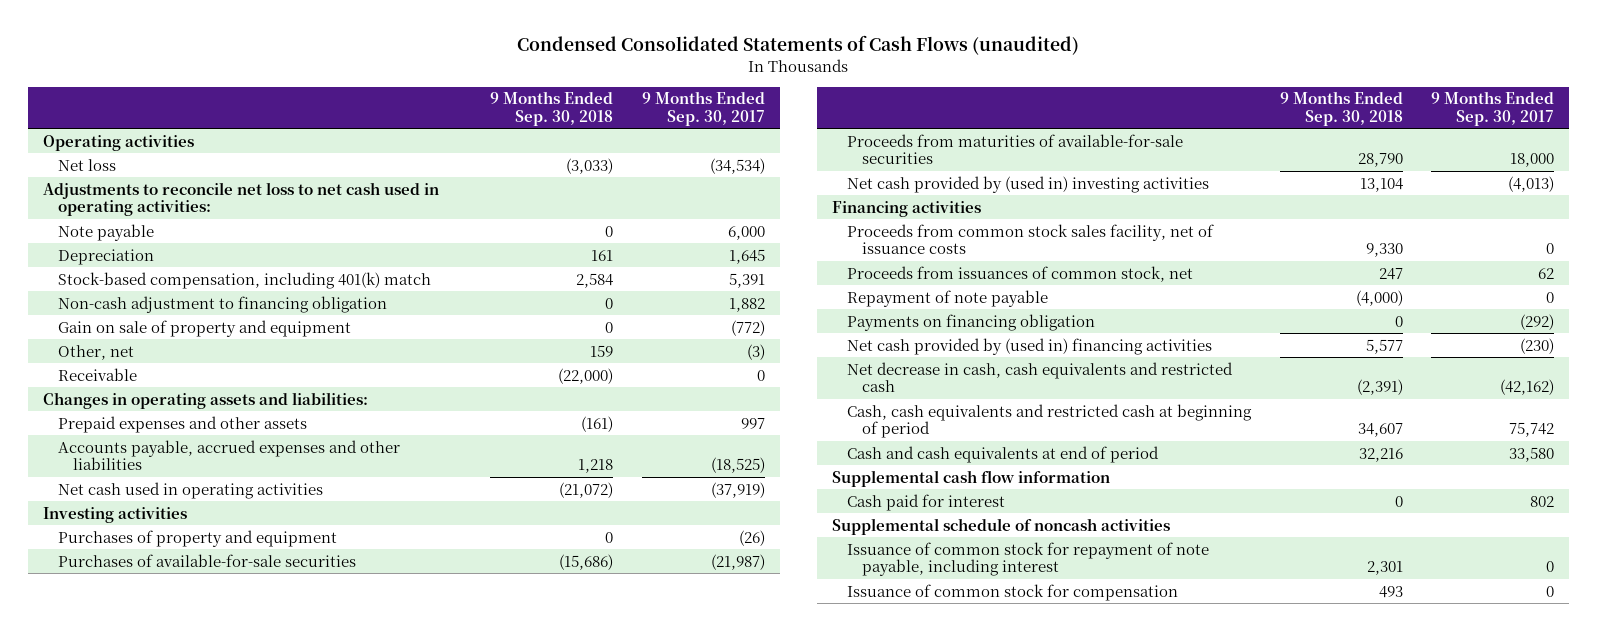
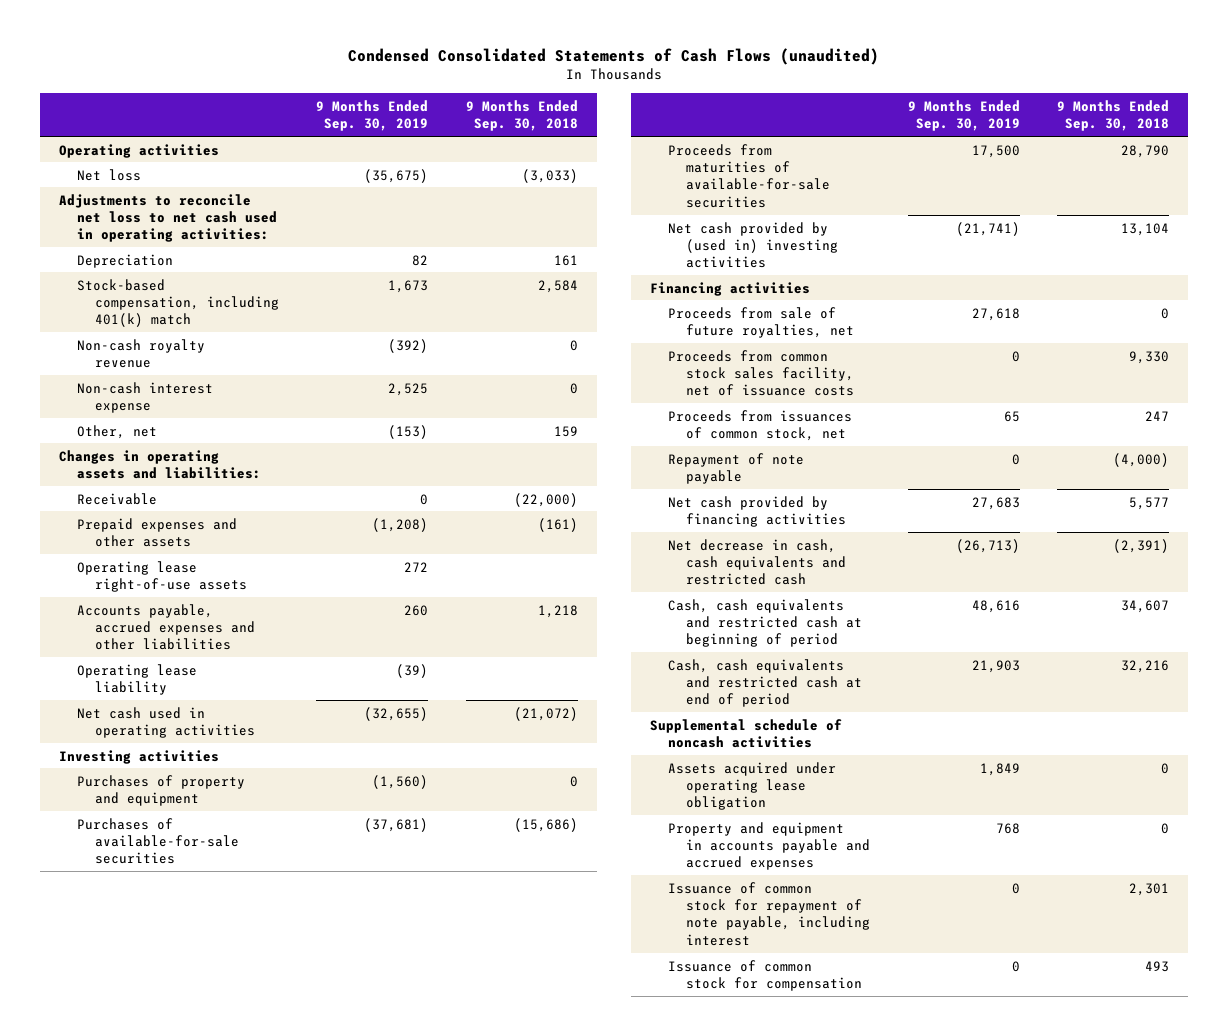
[642,91,766,126] 9 Months Ended Sep. 30, 2017 -> none
none -> [316,99,429,132] 9 Months Ended Sep. 30, 2019
[57,223,154,241] Note payable -> none
[57,295,387,313] Non-cash adjustment to financing obligation -> none
[57,319,351,337] Gain on sale of property and equipment -> none
none -> [76,338,205,368] Non-cash royalty revenue
none -> [76,381,213,413] Non-cash interest expense
[57,367,137,381] Receivable -> [76,492,157,505] Receivable
none -> [76,560,247,592] Operating lease right-of-use assets
none -> [76,663,197,695] Operating lease liability
none -> [667,306,855,338] Proceeds from sale of future royalties, net
[846,313,1095,331] Payments on financing obligation -> none
[846,337,1212,355] Net cash provided by (used in) financing activities -> [667,495,847,527] Net cash provided by financing activities
[831,469,1110,487] Supplemental cash flow information -> none
[846,493,1005,511] Cash paid for interest -> none
[846,445,1159,463] Cash and cash equivalents at end of period -> [667,658,863,708] Cash, cash equivalents and restricted cash at end of period
none -> [667,761,836,811] Assets acquired under operating lease obligation
none -> [667,821,871,871] Property and equipment in accounts payable and accrued expenses

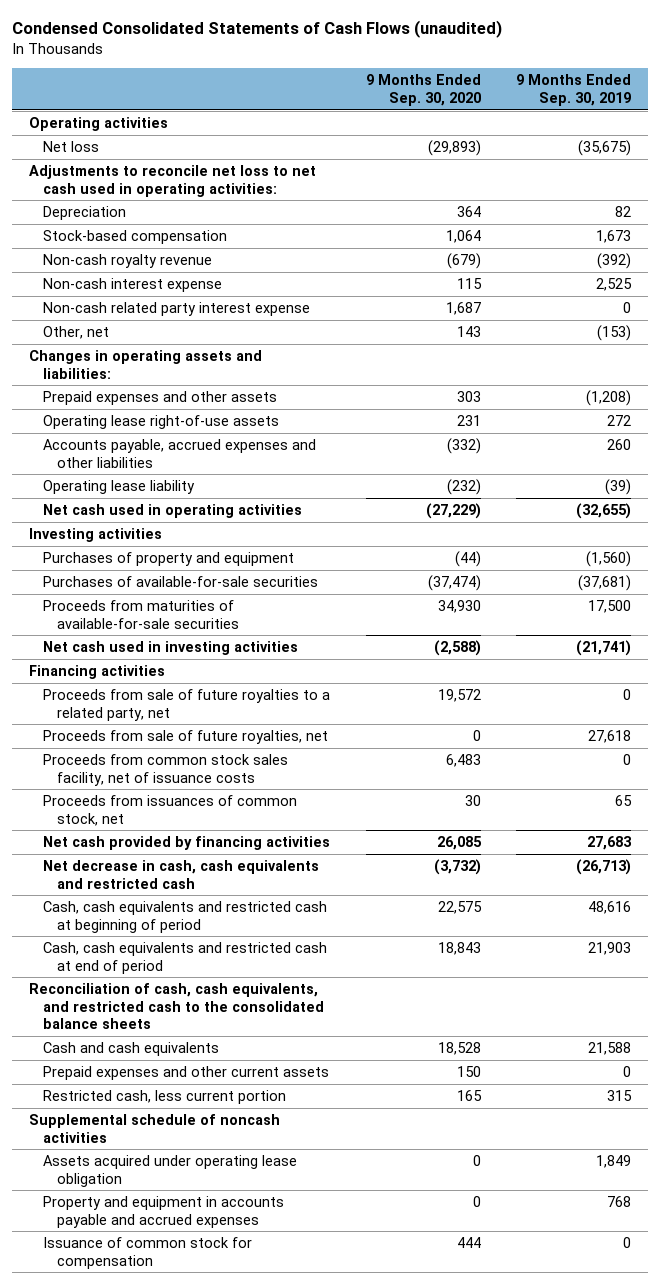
[466,99,579,132] 9 Months Ended Sep. 30, 2018 -> none
none -> [365,74,481,107] 9 Months Ended Sep. 30, 2020
[76,278,279,328] Stock-based compensation, including 401(k) match -> [43,229,228,244] Stock-based compensation
none -> [43,301,311,316] Non-cash related party interest expense
[76,492,157,505] Receivable -> none
[667,221,839,269] Net cash provided by (used in) investing activities -> [43,640,299,655] Net cash used in investing activities
none -> [43,688,331,721] Proceeds from sale of future royalties to a related party, net
[667,452,804,484] Repayment of note payable -> none
none -> [29,982,325,1030] Reconciliation of cash, cash equivalents, and restricted cash to the consolidated balance sheets
none -> [43,1041,220,1056] Cash and cash equivalents
none -> [43,1065,330,1080] Prepaid expenses and other current assets
none -> [43,1089,287,1104] Restricted cash, less current portion
[667,881,871,946] Issuance of common stock for repayment of note payable, including interest -> none

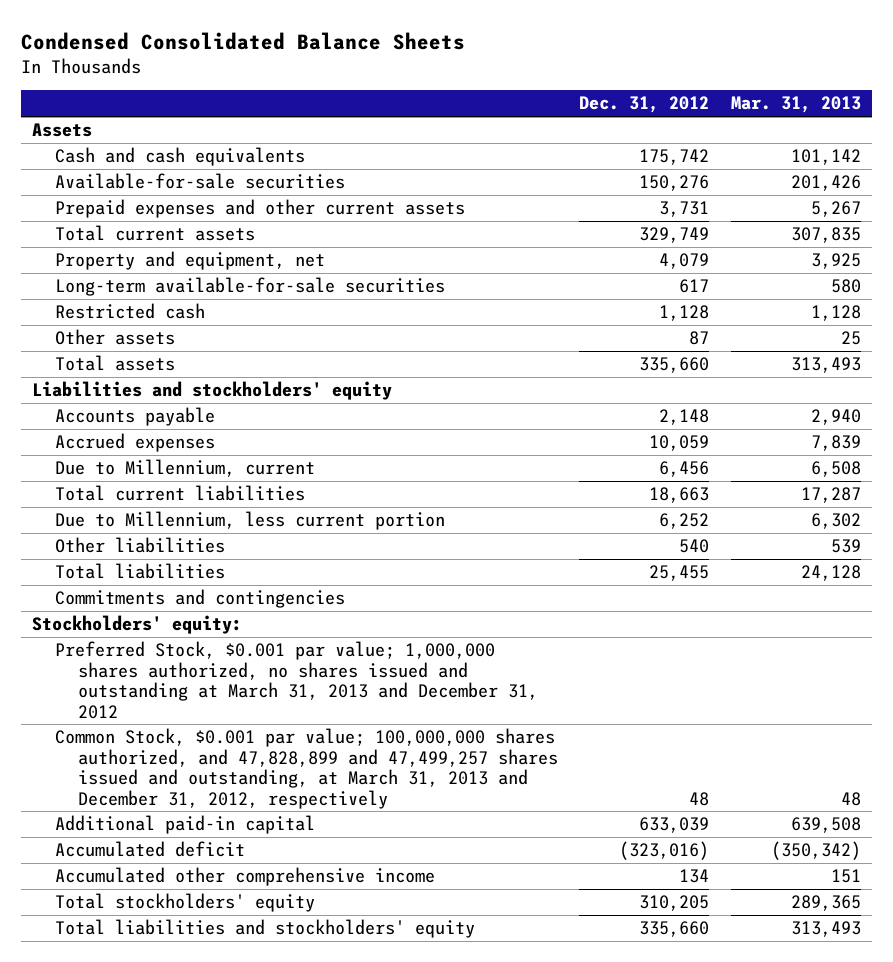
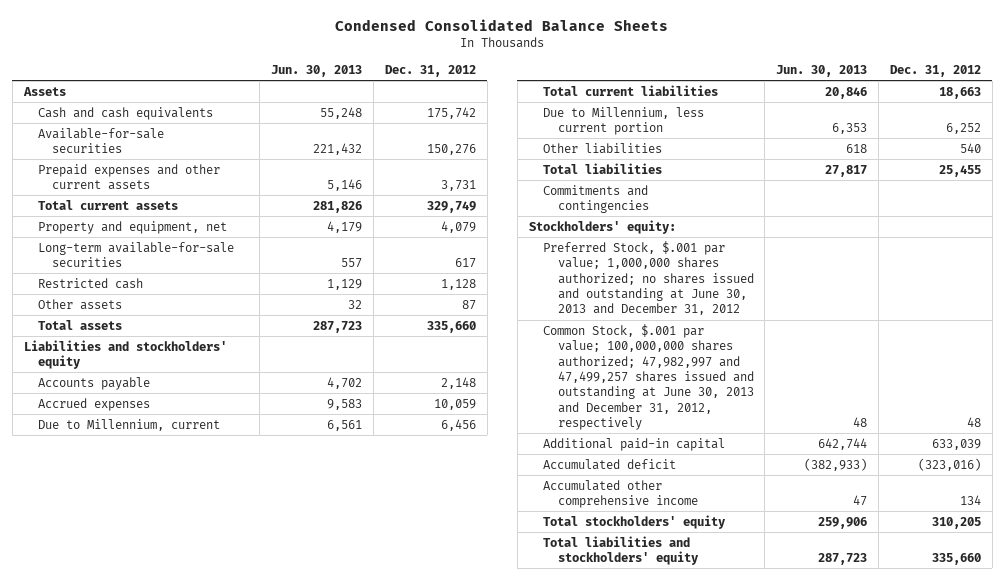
[730,96,861,114] Mar. 31, 2013 -> none
none -> [271,64,363,77] Jun. 30, 2013
[54,641,538,719] Preferred Stock, $0.001 par value; 1,000,000 shares authorized, no shares issued and outstanding at March 31, 2013 and December 31, 2012 -> [543,240,754,316] Preferred Stock, $.001 par value; 1,000,000 shares authorized; no shares issued and outstanding at June 30, 2013 and December 31, 2012
[54,728,558,809] Common Stock, $0.001 par value; 100,000,000 shares authorized, and 47,828,899 and 47,499,257 shares issued and outstanding, at March 31, 2013 and December 31, 2012, respectively -> [543,323,754,431] Common Stock, $.001 par value; 100,000,000 shares authorized; 47,982,997 and 47,499,257 shares issued and outstanding at June 30, 2013 and December 31, 2012, respectively

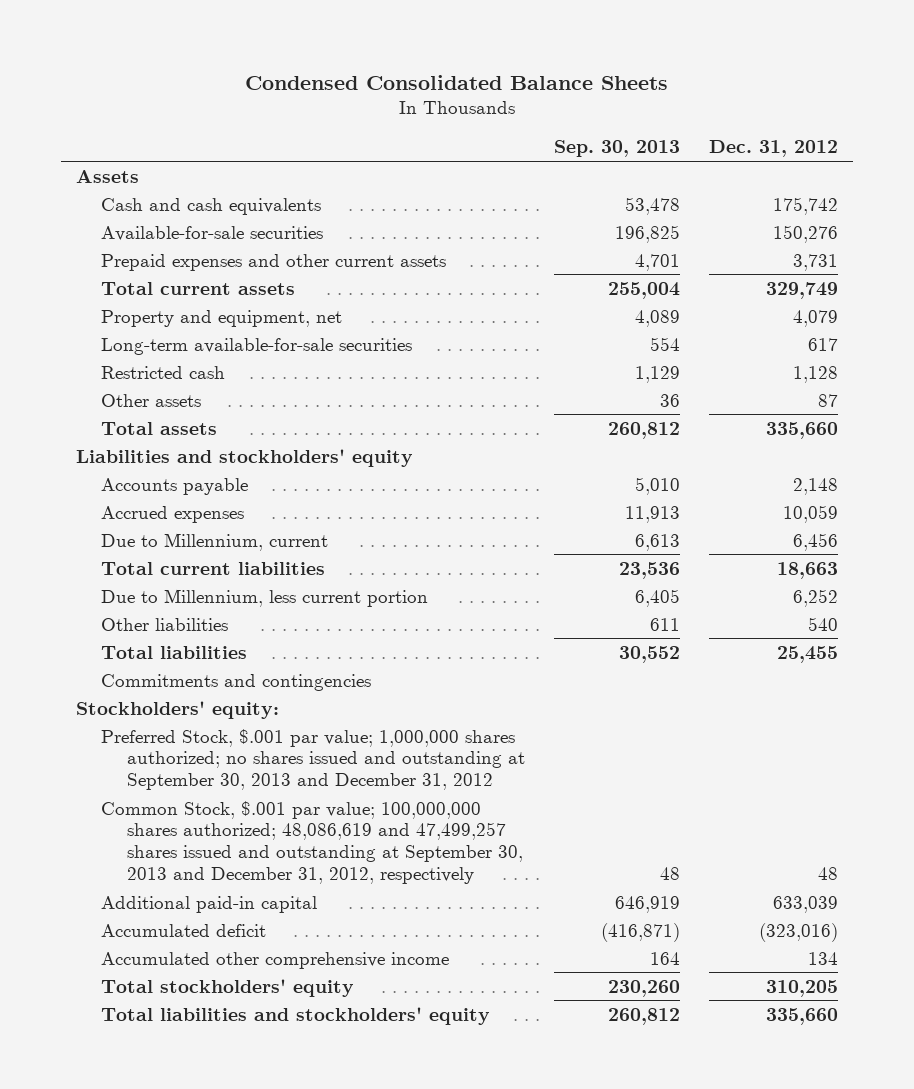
[271,64,363,77] Jun. 30, 2013 -> none
none -> [554,140,681,158] Sep. 30, 2013
[543,240,754,316] Preferred Stock, $.001 par value; 1,000,000 shares authorized; no shares issued and outstanding at June 30, 2013 and December 31, 2012 -> [101,728,526,791] Preferred Stock, $.001 par value; 1,000,000 shares authorized; no shares issued and outstanding at September 30, 2013 and December 31, 2012
[543,323,754,431] Common Stock, $.001 par value; 100,000,000 shares authorized; 47,982,997 and 47,499,257 shares issued and outstanding at June 30, 2013 and December 31, 2012, respectively -> [101,800,524,885] Common Stock, $.001 par value; 100,000,000 shares authorized; 48,086,619 and 47,499,257 shares issued and outstanding at September 30, 2013 and December 31, 2012, respectively

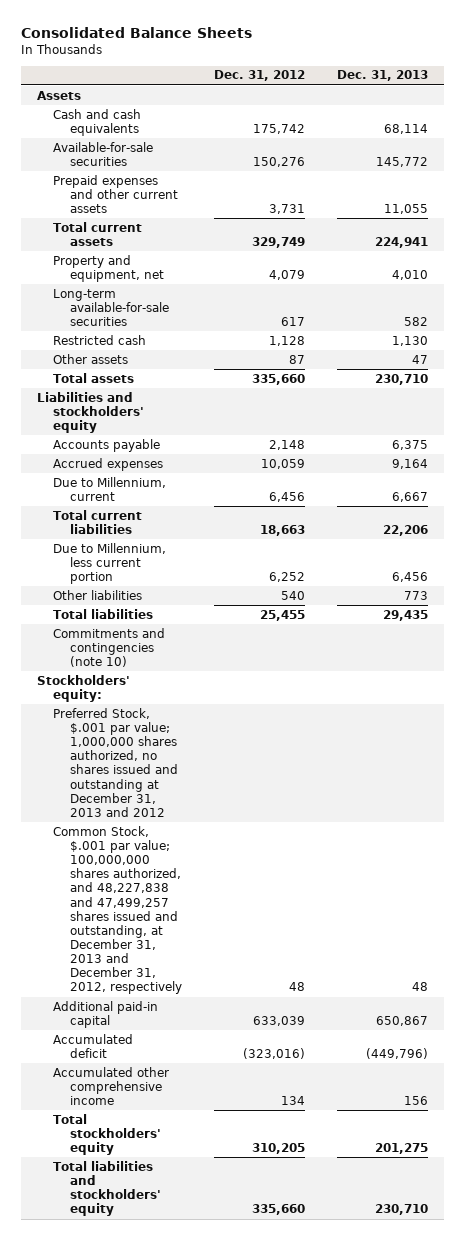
[244,74,668,90] Condensed Consolidated Balance Sheets -> [20,27,252,39] Consolidated Balance Sheets
[554,140,681,158] Sep. 30, 2013 -> none
none -> [337,70,429,82] Dec. 31, 2013
[101,673,372,691] Commitments and contingencies -> [53,627,166,668] Commitments and contingencies (note 10)
[101,728,526,791] Preferred Stock, $.001 par value; 1,000,000 shares authorized; no shares issued and outstanding at September 30, 2013 and December 31, 2012 -> [53,707,178,817] Preferred Stock, $.001 par value; 1,000,000 shares authorized, no shares issued and outstanding at December 31, 2013 and 2012
[101,800,524,885] Common Stock, $.001 par value; 100,000,000 shares authorized; 48,086,619 and 47,499,257 shares issued and outstanding at September 30, 2013 and December 31, 2012, respectively -> [53,825,182,995] Common Stock, $.001 par value; 100,000,000 shares authorized, and 48,227,838 and 47,499,257 shares issued and outstanding, at December 31, 2013 and December 31, 2012, respectively

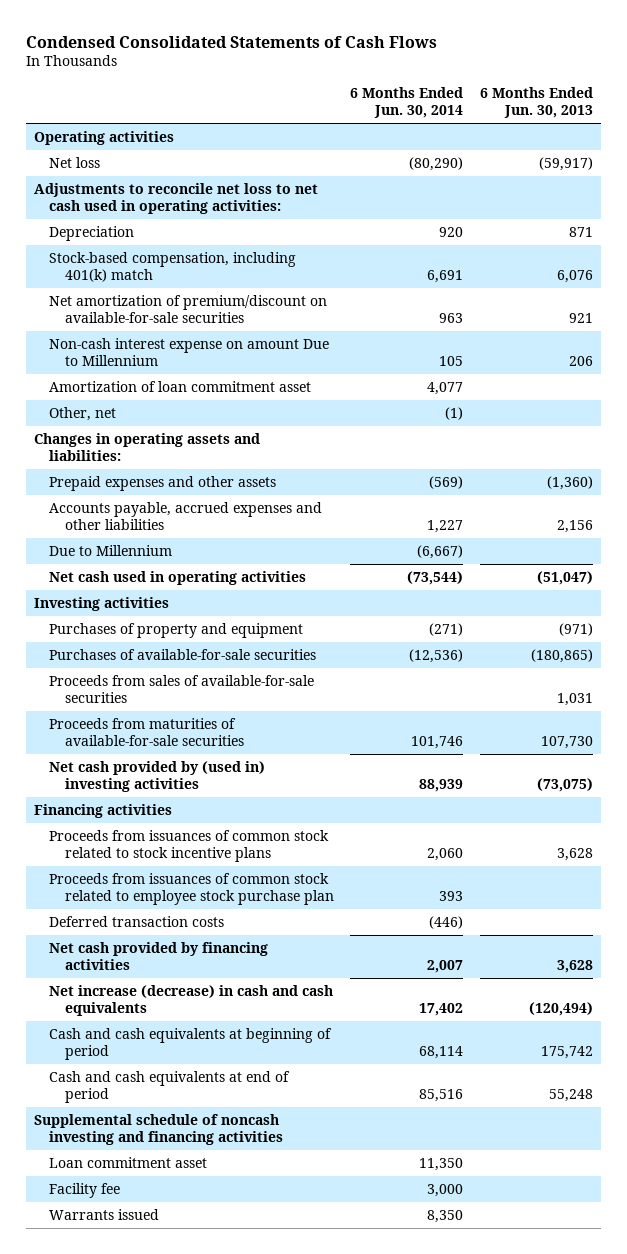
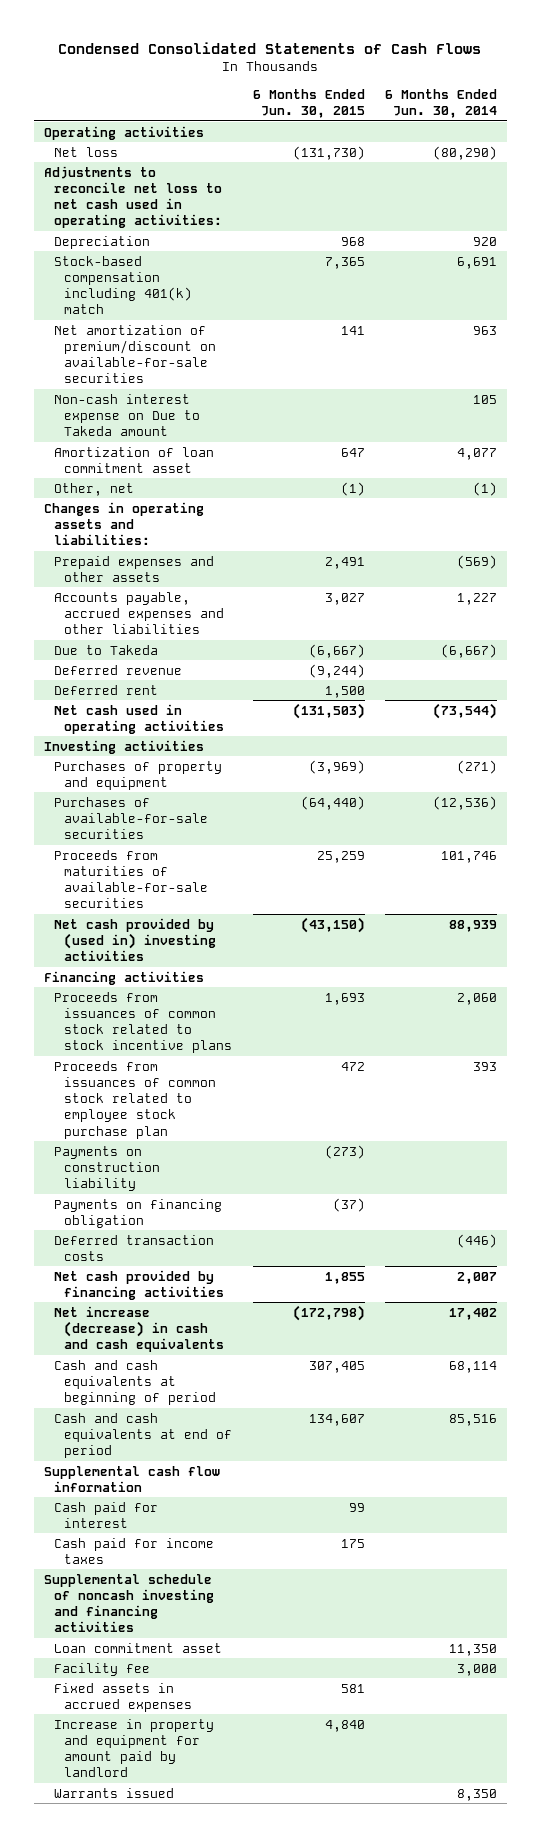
[479,87,593,119] 6 Months Ended Jun. 30, 2013 -> none
none -> [252,88,365,119] 6 Months Ended Jun. 30, 2015
[49,251,297,282] Stock-based compensation, including 401(k) match -> [54,255,193,315] Stock-based compensation including 401(k) match
[49,337,330,366] Non-cash interest expense on amount Due to Millennium -> [54,393,201,437] Non-cash interest expense on Due to Takeda amount
[49,544,173,556] Due to Millennium -> [54,644,159,655] Due to Takeda
none -> [54,664,183,675] Deferred revenue
none -> [54,684,159,695] Deferred rent
[49,674,315,703] Proceeds from sales of available-for-sale securities -> none
none -> [54,1145,161,1192] Payments on construction liability
none -> [54,1198,223,1228] Payments on financing obligation
none -> [44,1465,221,1492] Supplemental cash flow information
none -> [54,1501,159,1528] Cash paid for interest
none -> [54,1537,215,1564] Cash paid for income taxes
none -> [54,1682,193,1712] Fixed assets in accrued expenses
none -> [54,1718,215,1778] Increase in property and equipment for amount paid by landlord

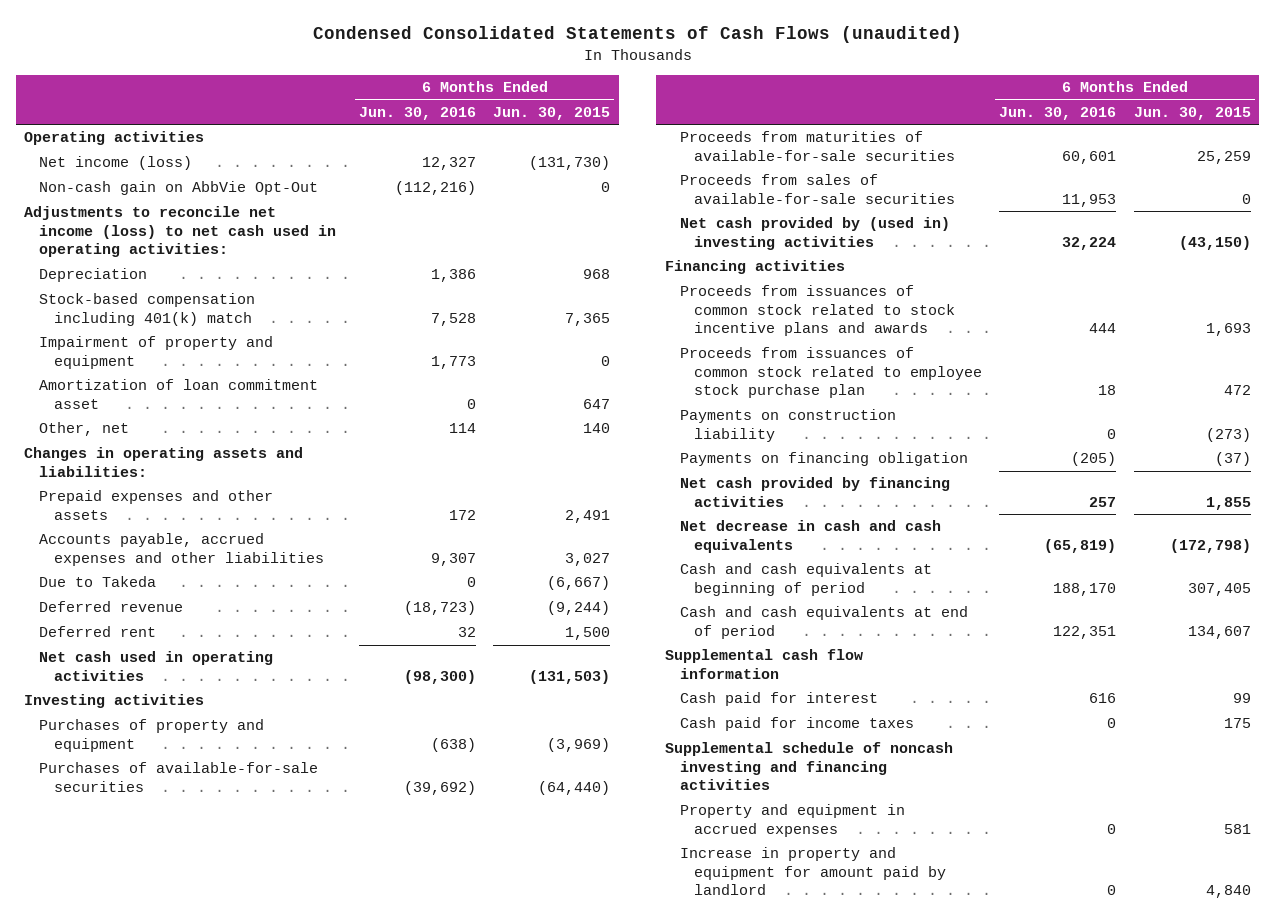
[58,42,482,55] Condensed Consolidated Statements of Cash Flows -> [312,26,962,44] Condensed Consolidated Statements of Cash Flows (unaudited)
[384,88,497,119] 6 Months Ended Jun. 30, 2014 -> none
none -> [358,106,476,120] Jun. 30, 2016
[54,146,119,157] Net loss -> [39,156,193,171] Net income (loss)
none -> [39,181,319,196] Non-cash gain on AbbVie Opt-Out
[44,165,223,229] Adjustments to reconcile net loss to net cash used in operating activities: -> [24,206,337,258] Adjustments to reconcile net income (loss) to net cash used in operating activities:
[54,324,217,384] Net amortization of premium/discount on available-for-sale securities -> none
[54,393,201,437] Non-cash interest expense on Due to Takeda amount -> none
none -> [39,336,274,369] Impairment of property and equipment
[340,481,365,496] (1) -> [583,423,611,434] 140
none -> [679,174,956,204] Proceeds from sales of available-for-sale securities
[54,991,233,1054] Proceeds from issuances of common stock related to stock incentive plans -> [679,285,956,337] Proceeds from issuances of common stock related to stock incentive plans and awards
[54,1234,215,1261] Deferred transaction costs -> none
[54,1305,225,1353] Net increase (decrease) in cash and cash equivalents -> [679,520,941,553] Net decrease in cash and cash equivalents
[54,1642,223,1653] Loan commitment asset -> none
[54,1662,151,1676] Facility fee -> none
[54,1682,193,1712] Fixed assets in accrued expenses -> [679,804,905,837] Property and equipment in accrued expenses
[54,1787,175,1798] Warrants issued -> none

